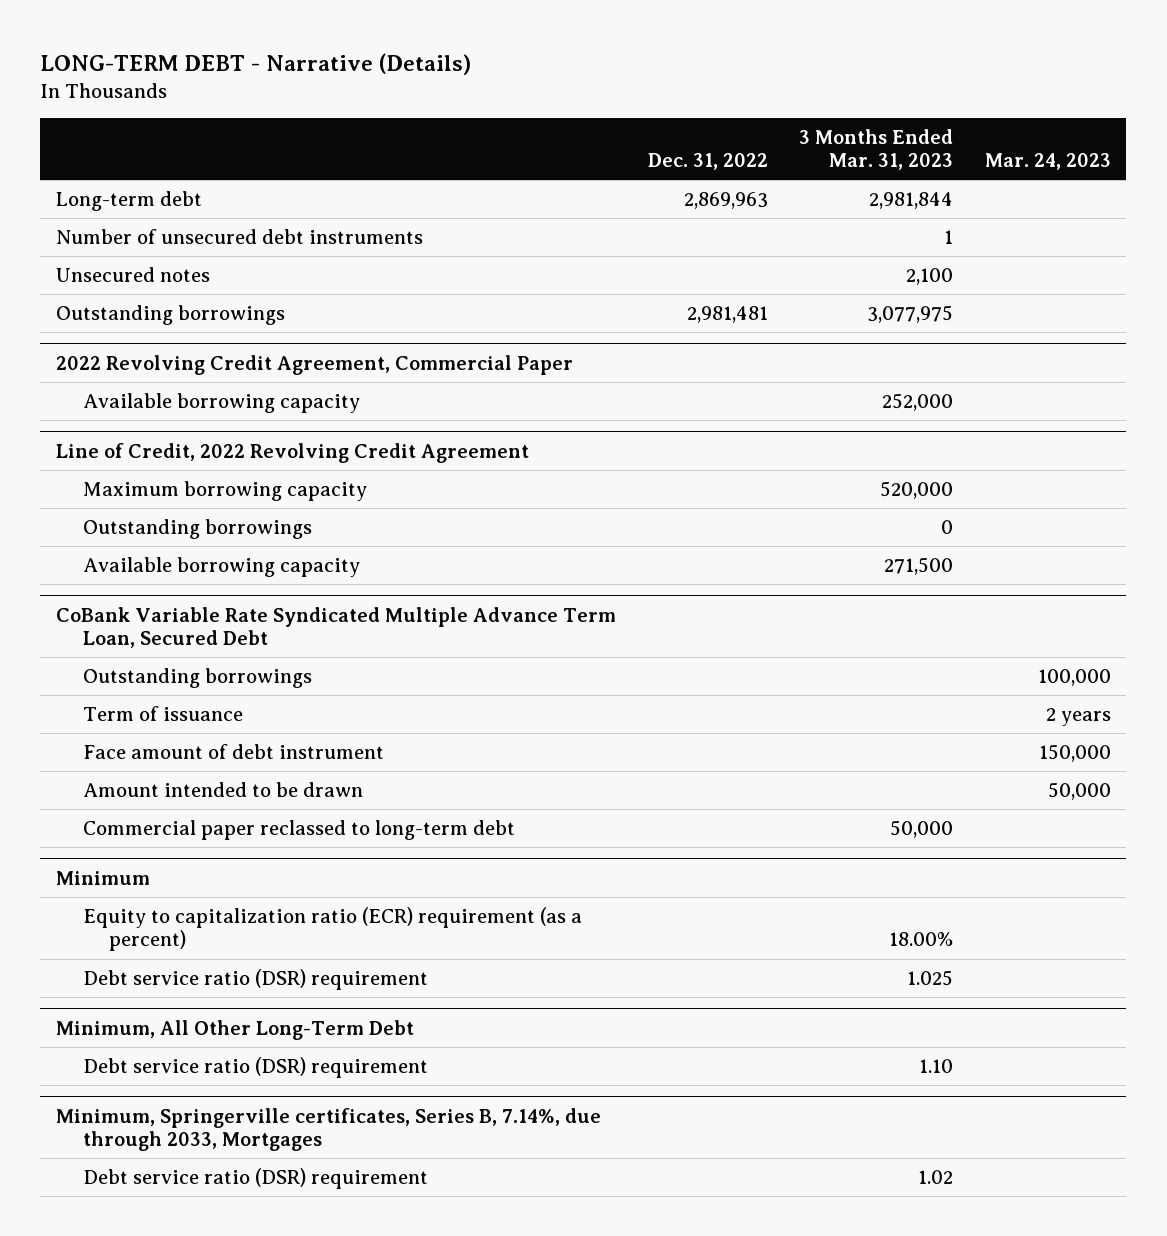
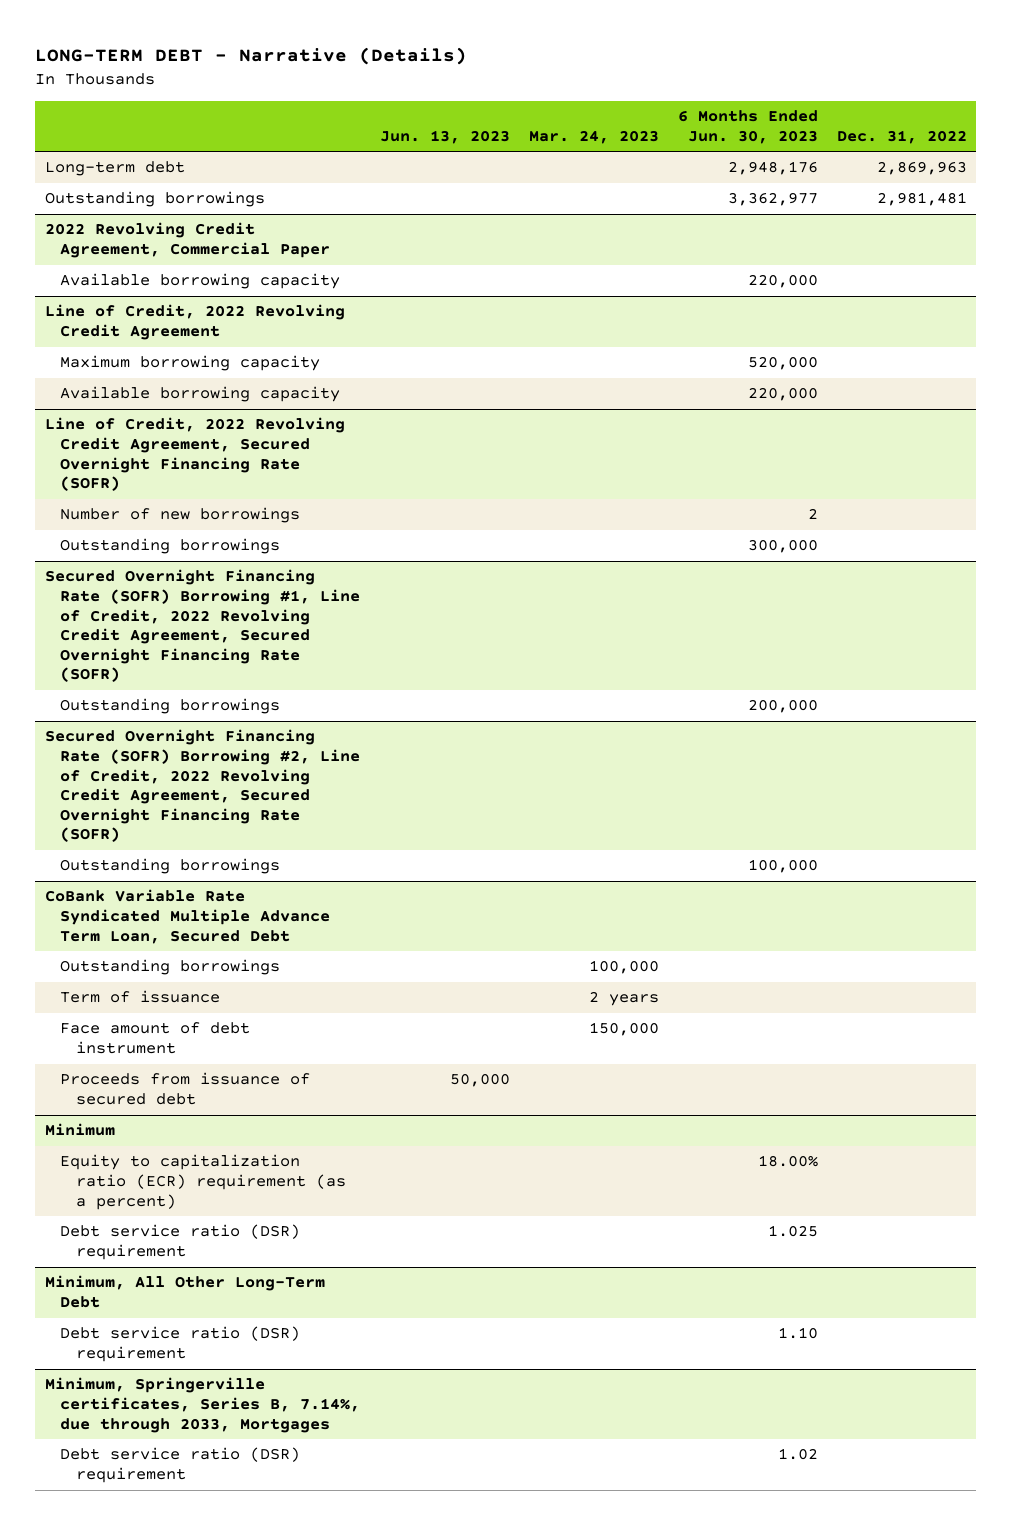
[799,128,954,170] 3 Months Ended Mar. 31, 2023 -> none
none -> [379,129,510,144] Jun. 13, 2023
none -> [677,110,818,144] 6 Months Ended Jun. 30, 2023
[56,229,424,245] Number of unsecured debt instruments -> none
[56,267,211,283] Unsecured notes -> none
[82,519,312,540] Outstanding borrowings -> none
none -> [44,417,345,492] Line of Credit, 2022 Revolving Credit Agreement, Secured Overnight Financing Rate (SOFR)
none -> [60,507,301,524] Number of new borrowings
none -> [60,538,281,555] Outstanding borrowings
none -> [44,569,361,683] Secured Overnight Financing Rate (SOFR) Borrowing #1, Line of Credit, 2022 Revolving Credit Agreement, Secured Overnight Financing Rate (SOFR)
none -> [60,698,281,715] Outstanding borrowings
none -> [44,729,361,843] Secured Overnight Financing Rate (SOFR) Borrowing #2, Line of Credit, 2022 Revolving Credit Agreement, Secured Overnight Financing Rate (SOFR)
none -> [60,858,281,875] Outstanding borrowings
[82,782,363,798] Amount intended to be drawn -> none
[82,820,515,841] Commercial paper reclassed to long-term debt -> none
none -> [60,1072,311,1106] Proceeds from issuance of secured debt

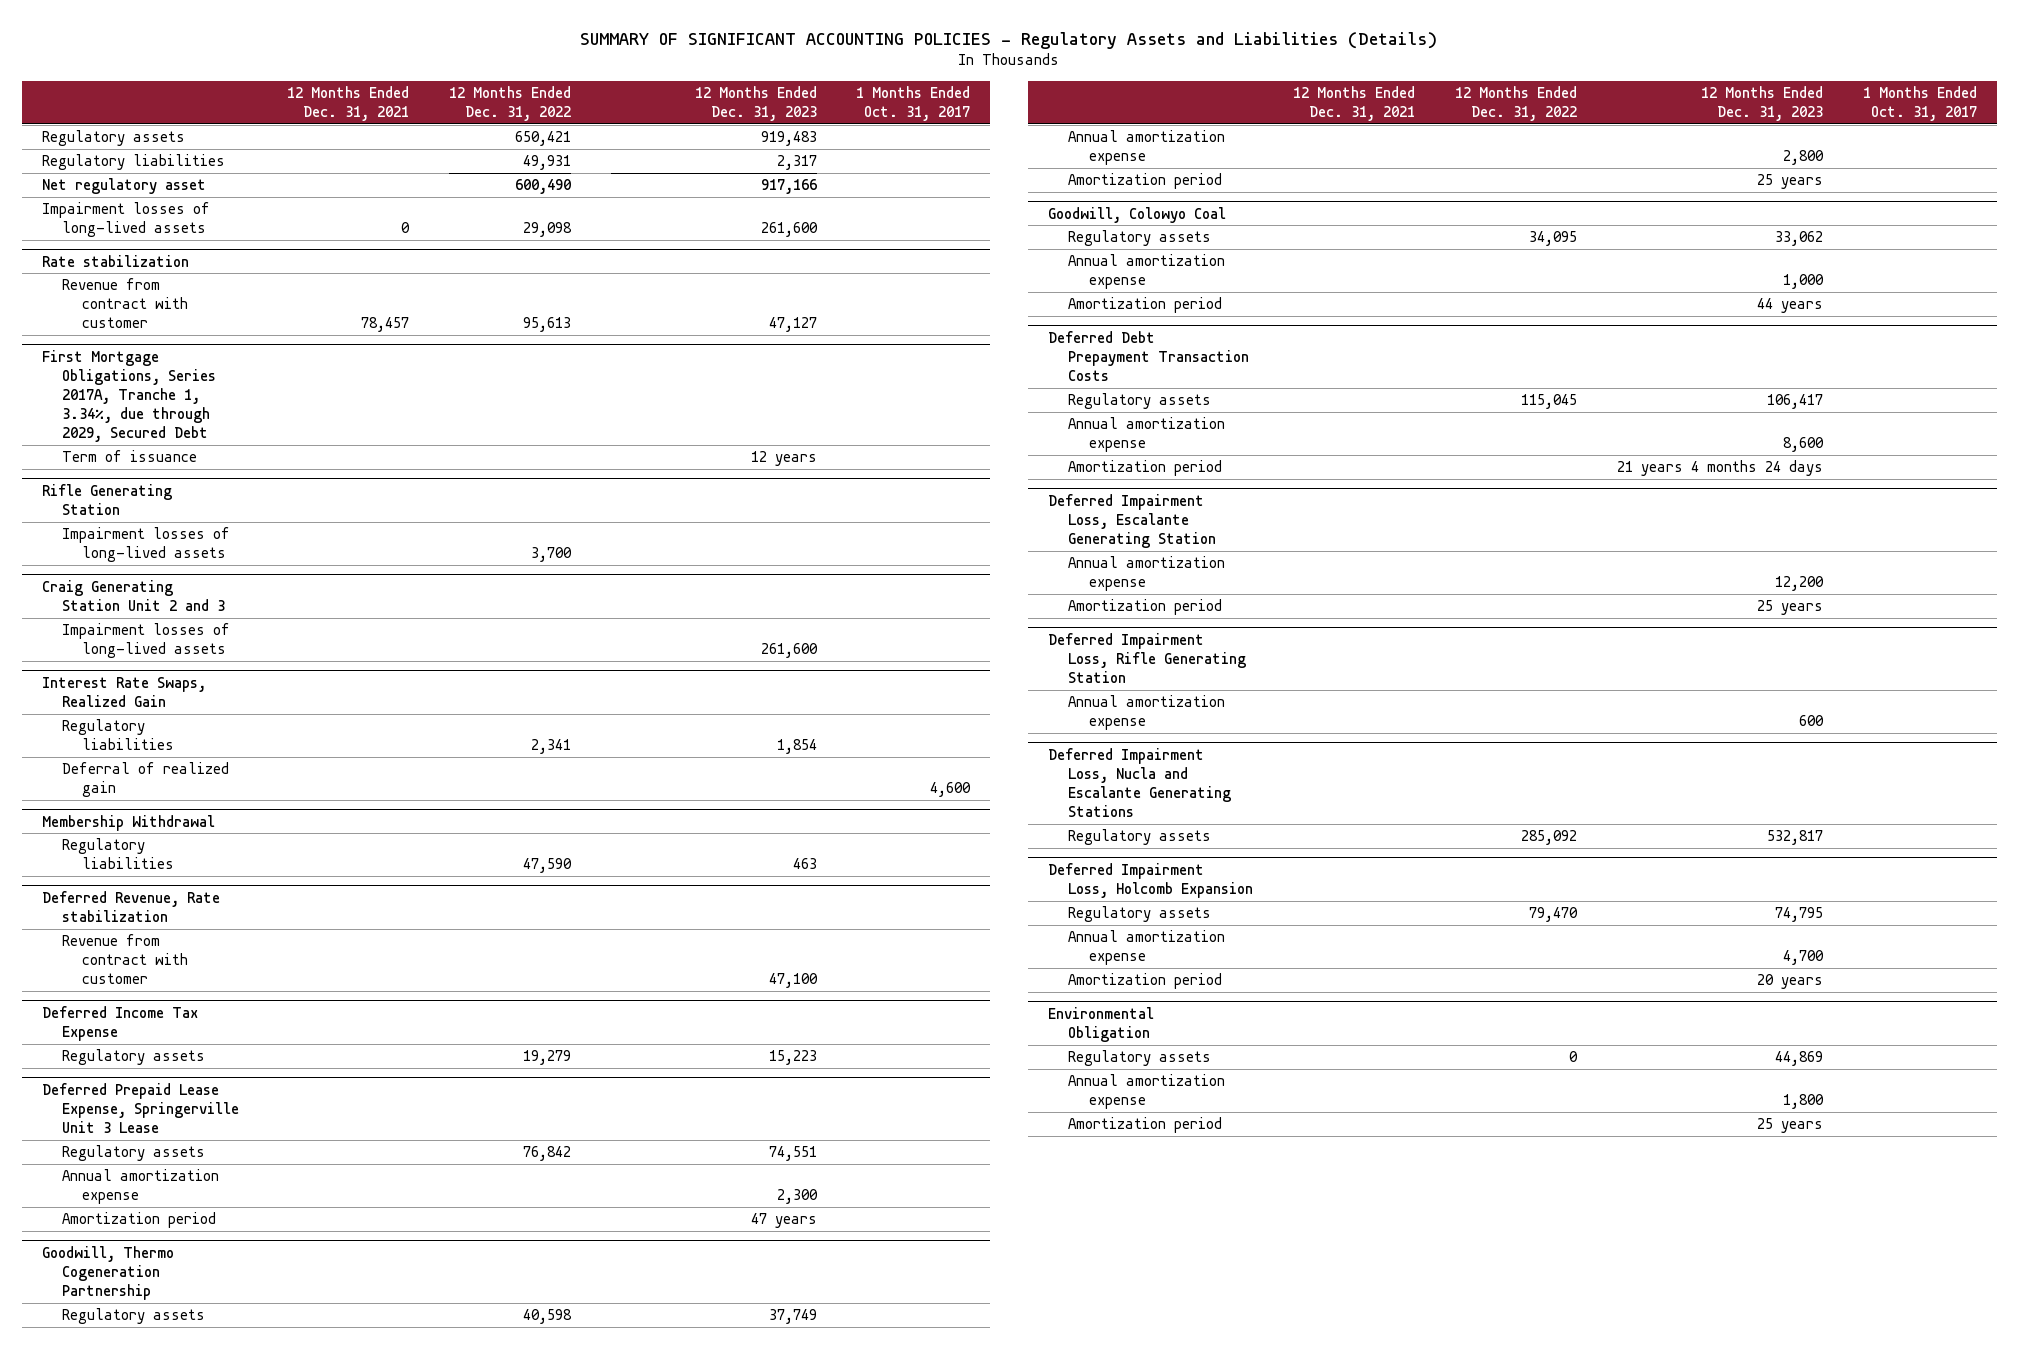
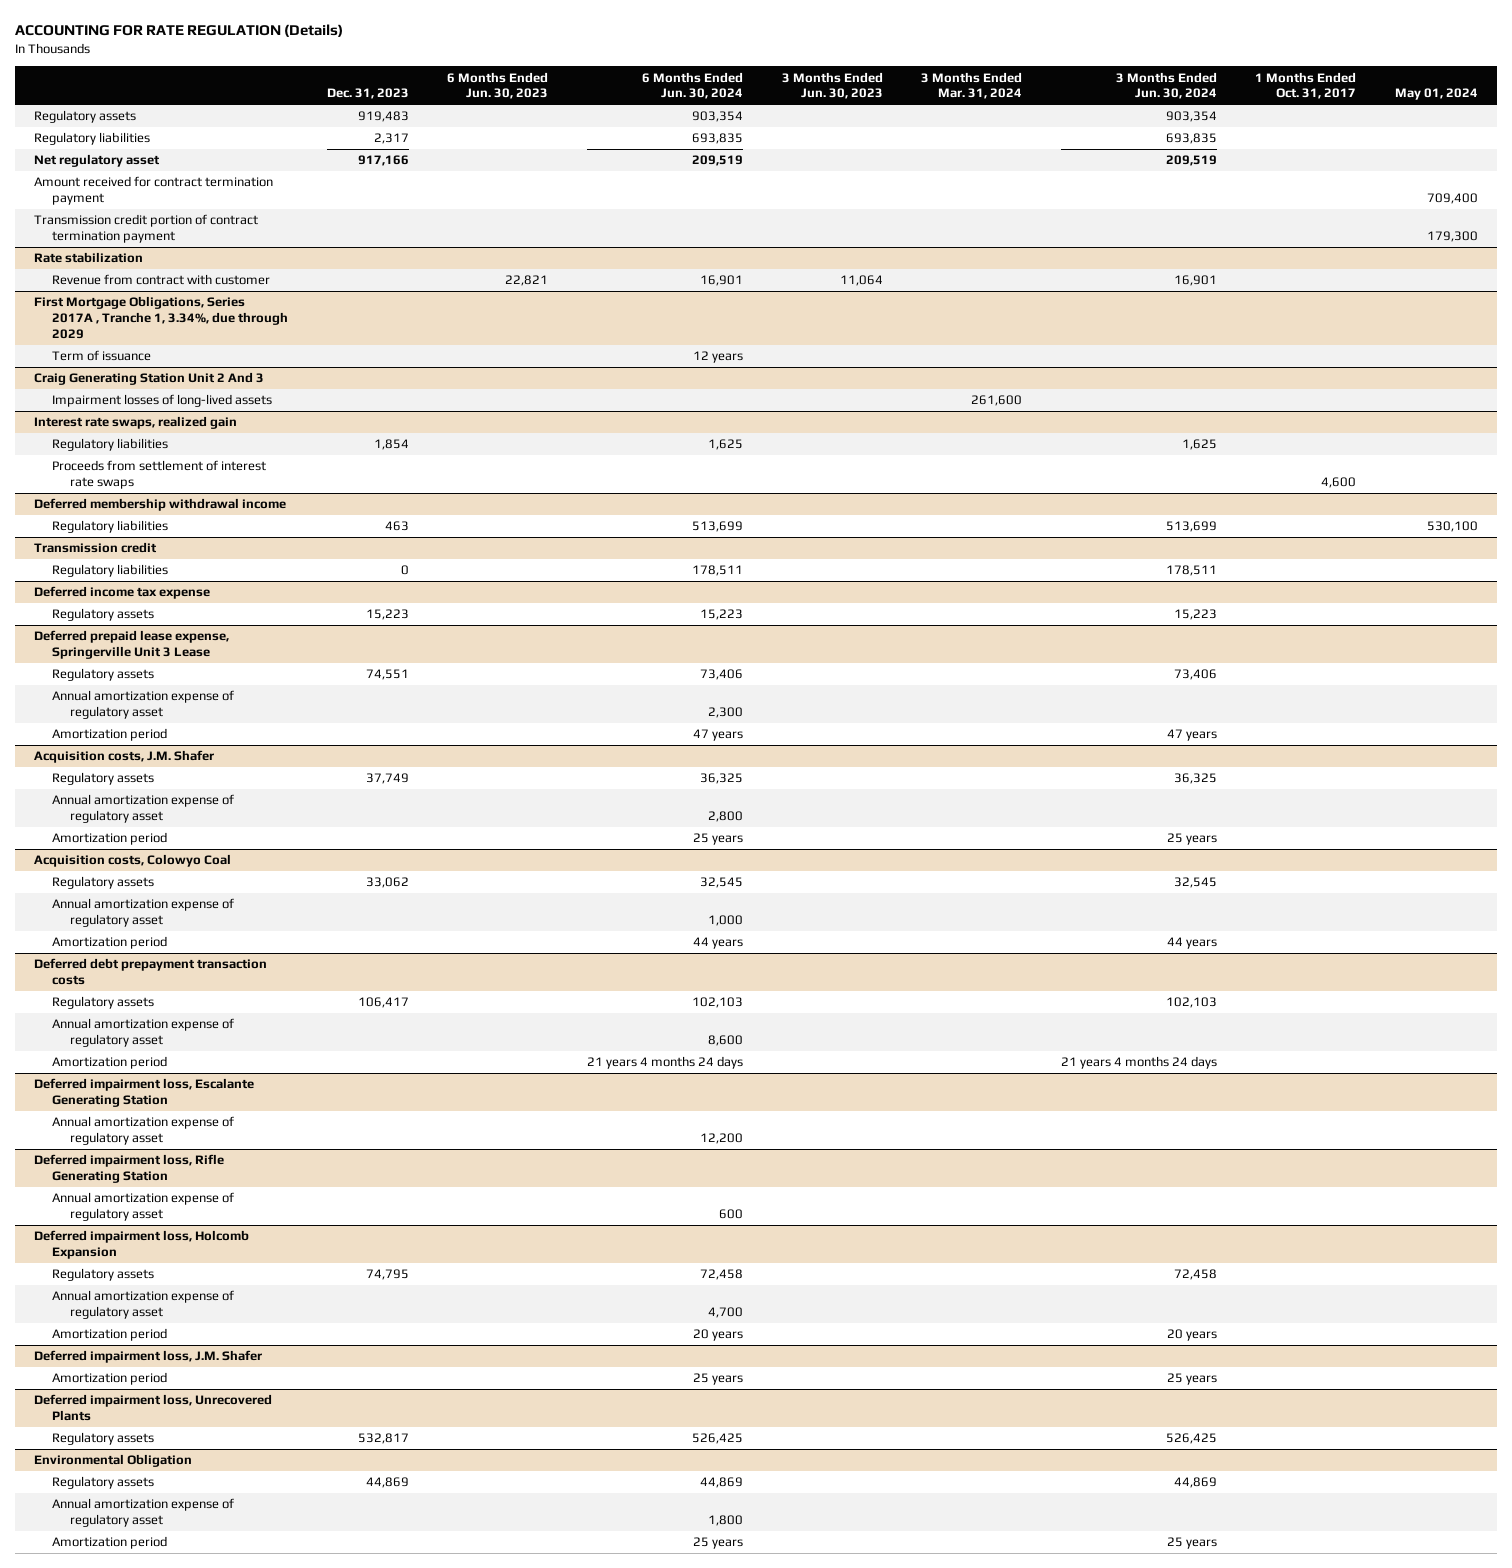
[580,32,1438,50] SUMMARY OF SIGNIFICANT ACCOUNTING POLICIES - Regulatory Assets and Liabilities (Details) -> [15,24,344,38] ACCOUNTING FOR RATE REGULATION (Details)
[286,85,409,121] 12 Months Ended Dec. 31, 2021 -> none
[448,85,571,121] 12 Months Ended Dec. 31, 2022 -> none
[694,85,817,121] 12 Months Ended Dec. 31, 2023 -> none
none -> [326,88,409,100] Dec. 31, 2023
none -> [447,71,549,100] 6 Months Ended Jun. 30, 2023
none -> [642,71,744,100] 6 Months Ended Jun. 30, 2024
none -> [781,71,883,100] 3 Months Ended Jun. 30, 2023
none -> [921,71,1023,100] 3 Months Ended Mar. 31, 2024
none -> [1115,71,1217,100] 3 Months Ended Jun. 30, 2024
none -> [1394,88,1478,101] May 01, 2024
[41,202,210,238] Impairment losses of long-lived assets -> none
none -> [34,176,274,206] Amount received for contract termination payment
none -> [34,214,259,244] Transmission credit portion of contract termination payment
[41,349,216,443] First Mortgage Obligations, Series 2017A, Tranche 1, 3.34%, due through 2029, Secured Debt -> [34,296,289,339] First Mortgage Obligations, Series 2017A , Tranche 1, 3.34%, due through 2029
[41,483,172,515] Rifle Generating Station -> none
[61,527,230,563] Impairment losses of long-lived assets -> none
[41,579,225,611] Craig Generating Station Unit 2 and 3 -> [34,372,265,386] Craig Generating Station Unit 2 And 3
[41,676,206,707] Interest Rate Swaps, Realized Gain -> [34,416,238,430] Interest rate swaps, realized gain
[61,762,229,798] Deferral of realized gain -> [52,460,267,490] Proceeds from settlement of interest rate swaps
[41,814,215,831] Membership Withdrawal -> [34,498,287,512] Deferred membership withdrawal income
[41,890,220,922] Deferred Revenue, Rate stabilization -> none
[61,934,189,985] Revenue from contract with customer -> none
none -> [34,542,158,554] Transmission credit
none -> [52,564,169,578] Regulatory liabilities
[41,1005,198,1041] Deferred Income Tax Expense -> [34,586,211,600] Deferred income tax expense
[41,1082,239,1134] Deferred Prepaid Lease Expense, Springerville Unit 3 Lease -> [34,630,230,660] Deferred prepaid lease expense, Springerville Unit 3 Lease
[61,1169,219,1205] Annual amortization expense -> [52,690,235,720] Annual amortization expense of regulatory asset
[41,1245,174,1301] Goodwill, Thermo Cogeneration Partnership -> none
[61,1308,205,1325] Regulatory assets -> none
[1068,130,1226,166] Annual amortization expense -> none
[1068,173,1223,190] Amortization period -> none
[1048,206,1227,223] Goodwill, Colowyo Coal -> none
[1068,230,1212,247] Regulatory assets -> none
[1068,254,1226,290] Annual amortization expense -> none
[1068,297,1223,314] Amortization period -> none
none -> [34,750,215,764] Acquisition costs, J.M. Shafer
none -> [52,772,155,786] Regulatory assets
none -> [52,794,235,824] Annual amortization expense of regulatory asset
none -> [52,832,168,846] Amortization period
none -> [34,854,232,868] Acquisition costs, Colowyo Coal
none -> [52,876,155,890] Regulatory assets
none -> [52,898,235,928] Annual amortization expense of regulatory asset
none -> [52,936,168,950] Amortization period
[1048,330,1250,382] Deferred Debt Prepayment Transaction Costs -> [34,958,268,986] Deferred debt prepayment transaction costs
[1068,417,1226,453] Annual amortization expense -> [52,1018,235,1048] Annual amortization expense of regulatory asset
[1068,599,1223,616] Amortization period -> none
[1048,747,1232,818] Deferred Impairment Loss, Nucla and Escalante Generating Stations -> none
[1068,829,1212,846] Regulatory assets -> none
[1048,493,1217,549] Deferred Impairment Loss, Escalante Generating Station -> [34,1078,255,1108] Deferred impairment loss, Escalante Generating Station
[1068,556,1226,592] Annual amortization expense -> [52,1116,235,1146] Annual amortization expense of regulatory asset
[1048,632,1247,684] Deferred Impairment Loss, Rifle Generating Station -> [34,1154,225,1184] Deferred impairment loss, Rifle Generating Station
[1068,695,1226,731] Annual amortization expense -> [52,1192,235,1222] Annual amortization expense of regulatory asset
[1048,862,1254,898] Deferred Impairment Loss, Holcomb Expansion -> [34,1230,250,1260] Deferred impairment loss, Holcomb Expansion
[1068,930,1226,966] Annual amortization expense -> [52,1290,235,1320] Annual amortization expense of regulatory asset
none -> [34,1350,263,1364] Deferred impairment loss, J.M. Shafer
none -> [52,1372,168,1386] Amortization period
none -> [34,1394,273,1422] Deferred impairment loss, Unrecovered Plants
none -> [52,1432,155,1446] Regulatory assets
[1068,1074,1226,1110] Annual amortization expense -> [52,1498,235,1528] Annual amortization expense of regulatory asset

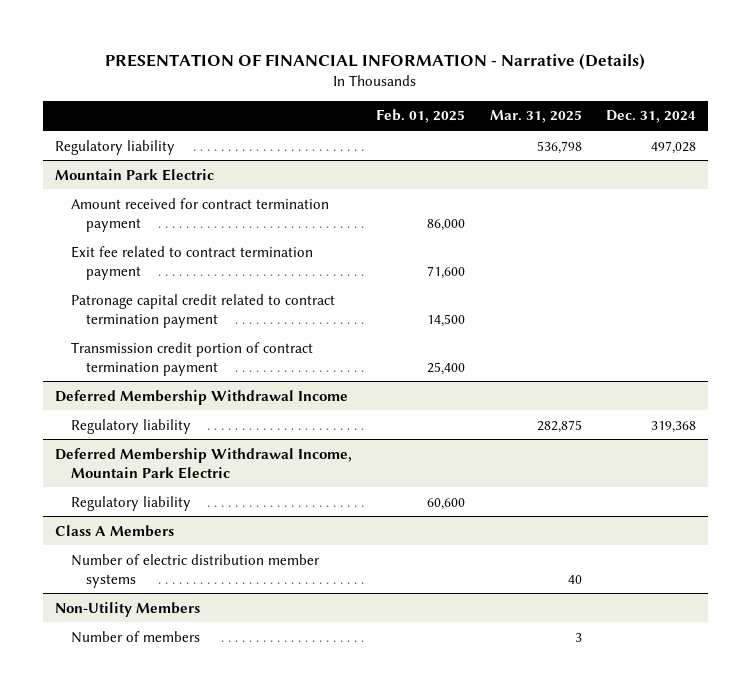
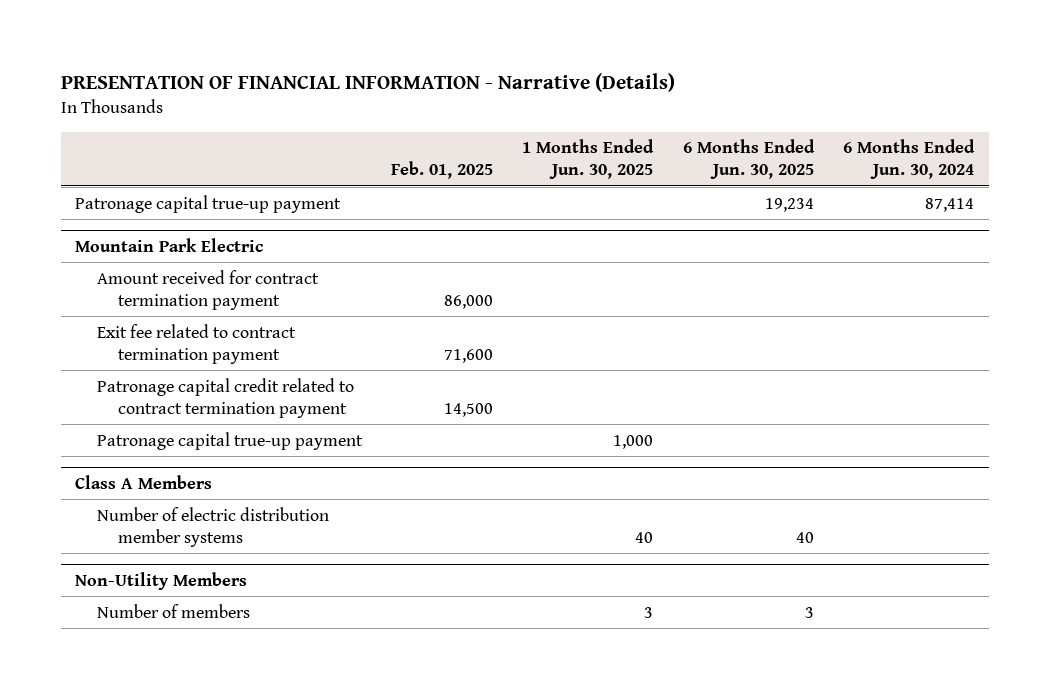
[489,110,582,124] Mar. 31, 2025 -> none
[605,110,696,124] Dec. 31, 2024 -> none
none -> [522,139,655,180] 1 Months Ended Jun. 30, 2025
none -> [682,139,815,180] 6 Months Ended Jun. 30, 2025
none -> [842,139,975,180] 6 Months Ended Jun. 30, 2024
[55,139,176,155] Regulatory liability -> none
none -> [75,194,342,213] Patronage capital true-up payment
[70,341,313,376] Transmission credit portion of contract termination payment -> none
[55,389,349,405] Deferred Membership Withdrawal Income -> none
[70,418,191,434] Regulatory liability -> none
[55,447,353,479] Deferred Membership Withdrawal Income, Mountain Park Electric -> none
[70,495,191,511] Regulatory liability -> none
none -> [96,431,363,450] Patronage capital true-up payment

